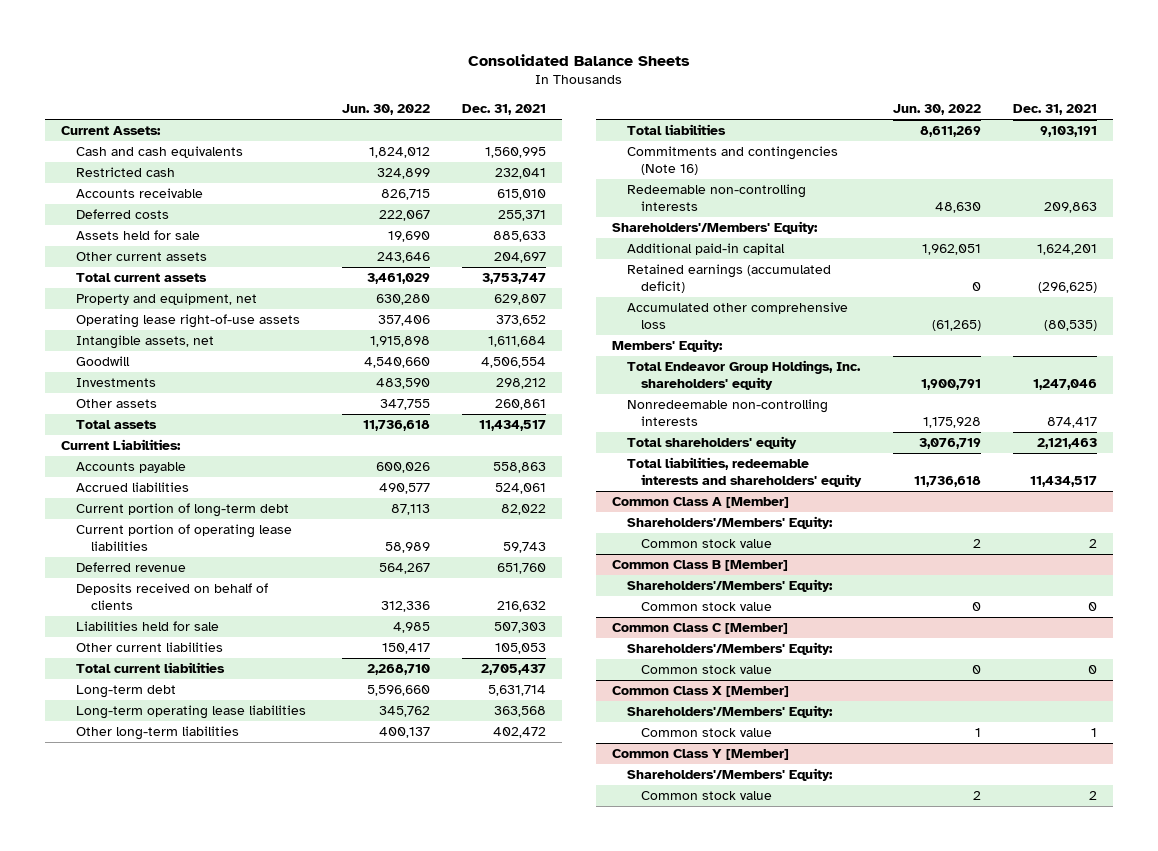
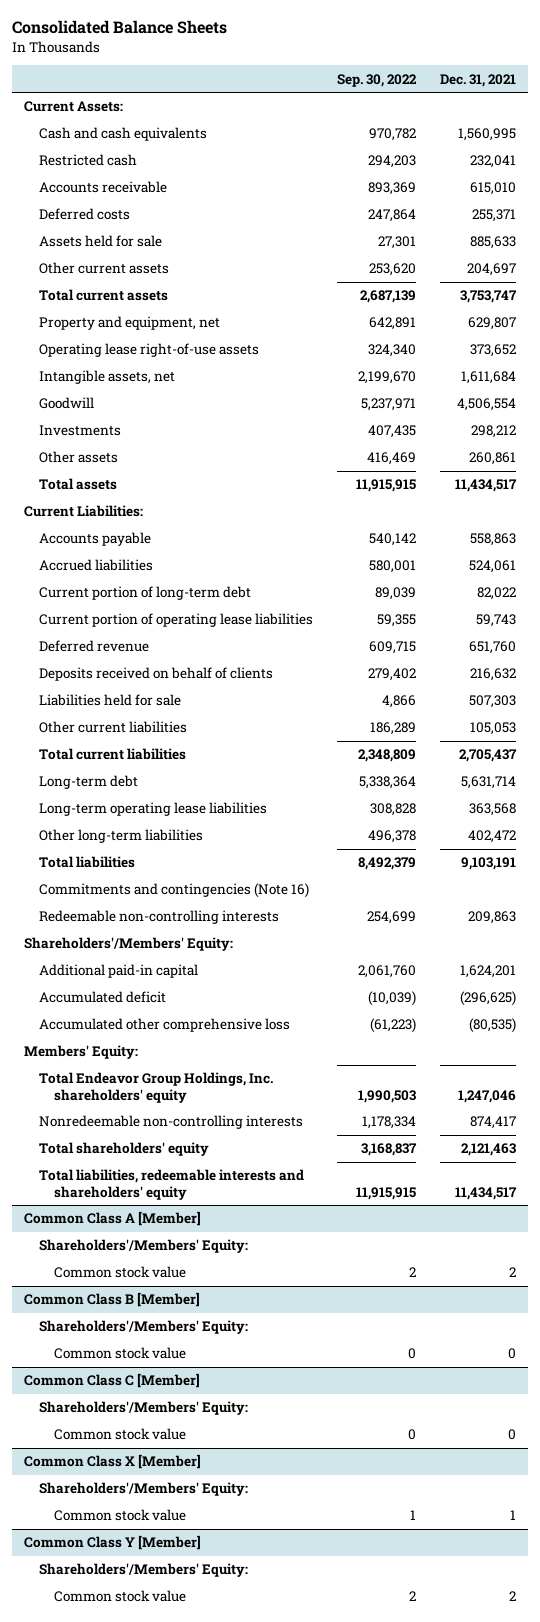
[342,104,431,116] Jun. 30, 2022 -> none
none -> [337,73,418,87] Sep. 30, 2022
[626,264,831,294] Retained earnings (accumulated deficit) -> [38,991,166,1004] Accumulated deficit

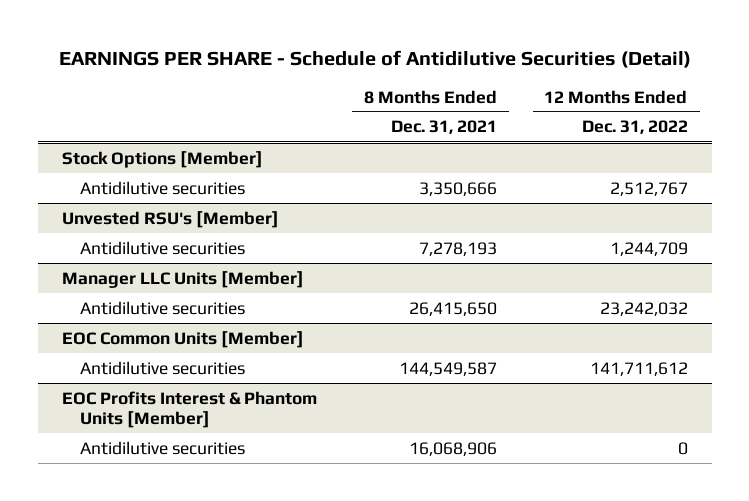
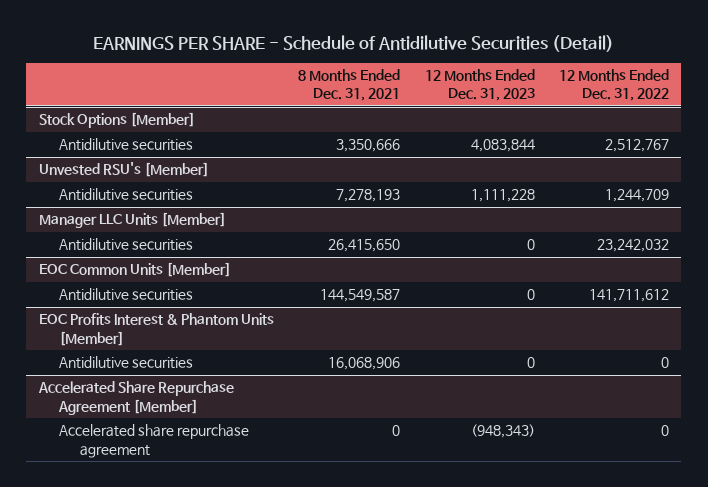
none -> [424,69,535,102] 12 Months Ended Dec. 31, 2023
none -> [37,381,234,415] Accelerated Share Repurchase Agreement [Member]
none -> [59,424,250,458] Accelerated share repurchase agreement

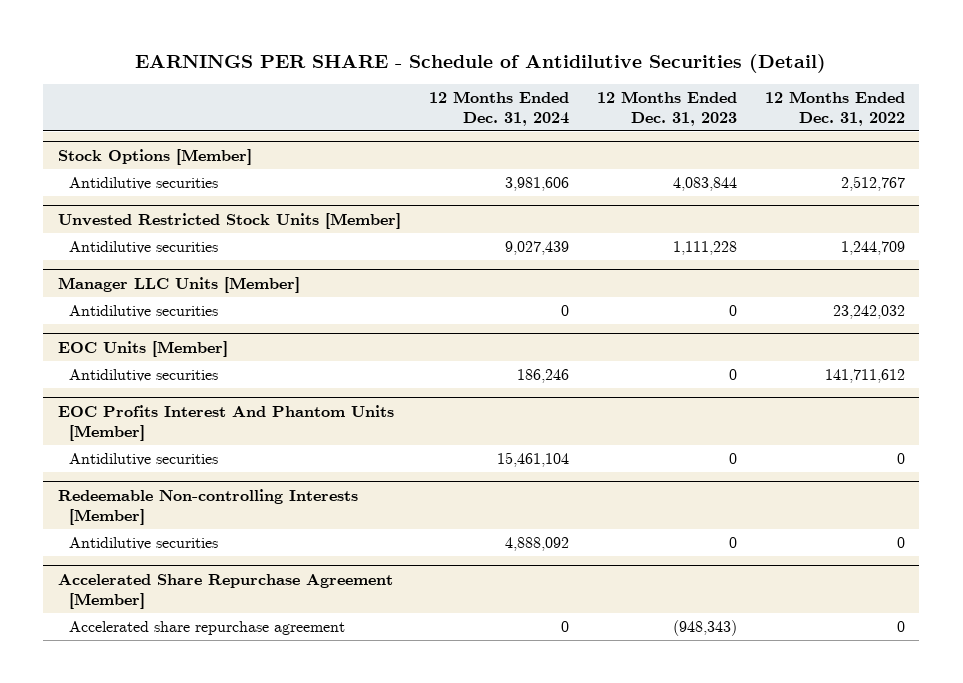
[298,69,401,102] 8 Months Ended Dec. 31, 2021 -> none
none -> [428,91,569,126] 12 Months Ended Dec. 31, 2024
[38,162,209,178] Unvested RSU's [Member] -> [57,212,401,229] Unvested Restricted Stock Units [Member]
[38,262,231,278] EOC Common Units [Member] -> [57,340,228,357] EOC Units [Member]
[38,313,274,346] EOC Profits Interest & Phantom Units [Member] -> [57,404,394,441] EOC Profits Interest And Phantom Units [Member]
none -> [57,488,358,525] Redeemable Non-controlling Interests [Member]
none -> [69,536,219,550] Antidilutive securities

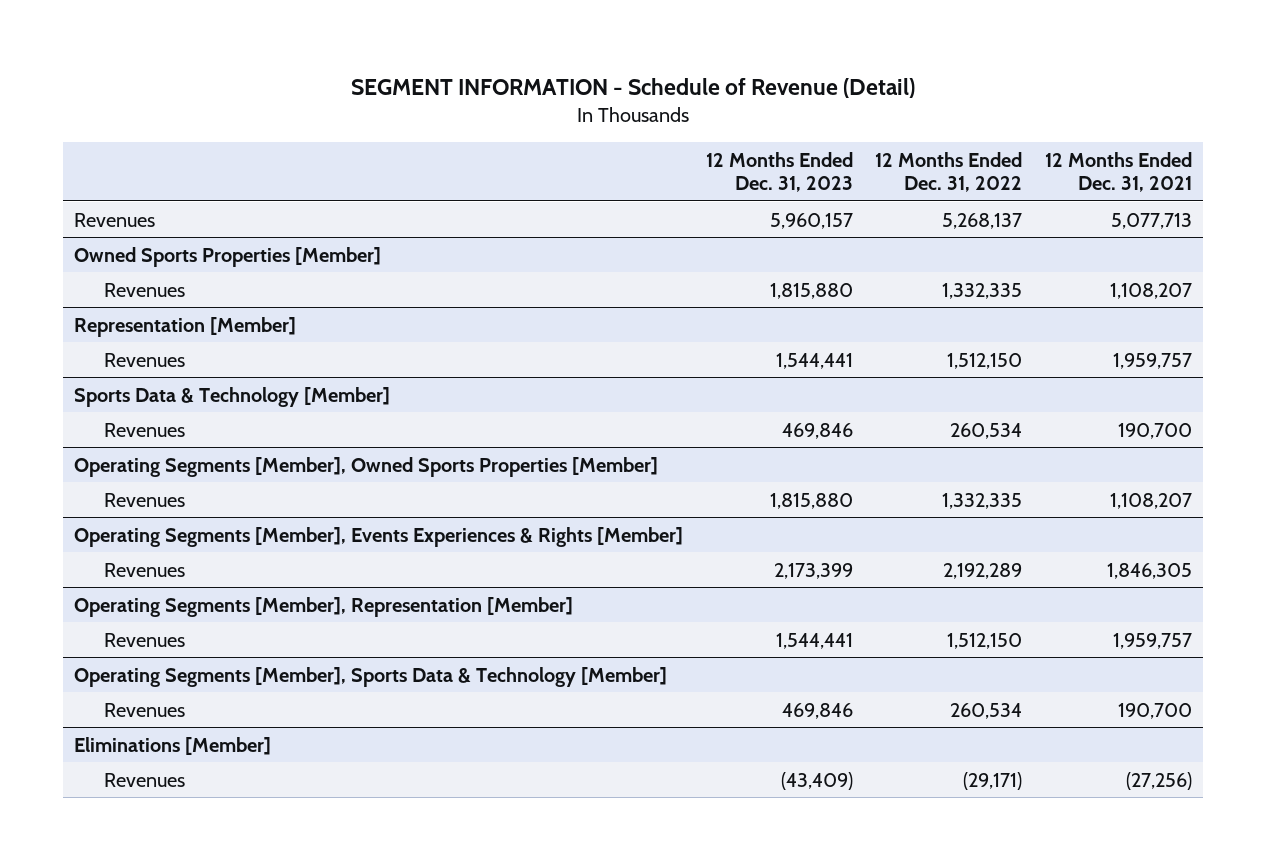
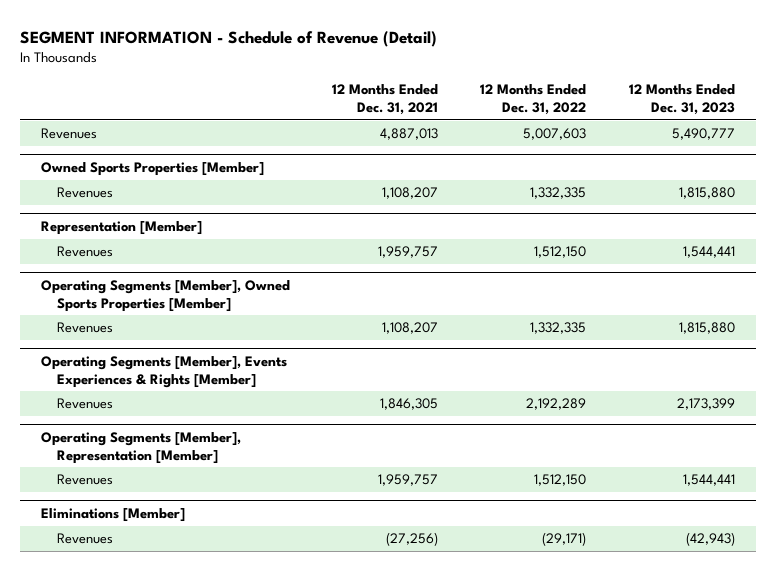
[769,212,853,229] 5,960,157 -> [671,128,735,141] 5,490,777
[942,212,1023,229] 5,268,137 -> [523,128,587,141] 5,007,603
[1110,212,1192,229] 5,077,713 -> [380,128,439,141] 4,887,013
[74,386,391,407] Sports Data & Technology [Member] -> none
[104,422,186,437] Revenues -> none
[74,666,668,687] Operating Segments [Member], Sports Data & Technology [Member] -> none
[104,702,186,717] Revenues -> none
[780,771,853,790] (43,409) -> [685,532,735,547] (42,943)

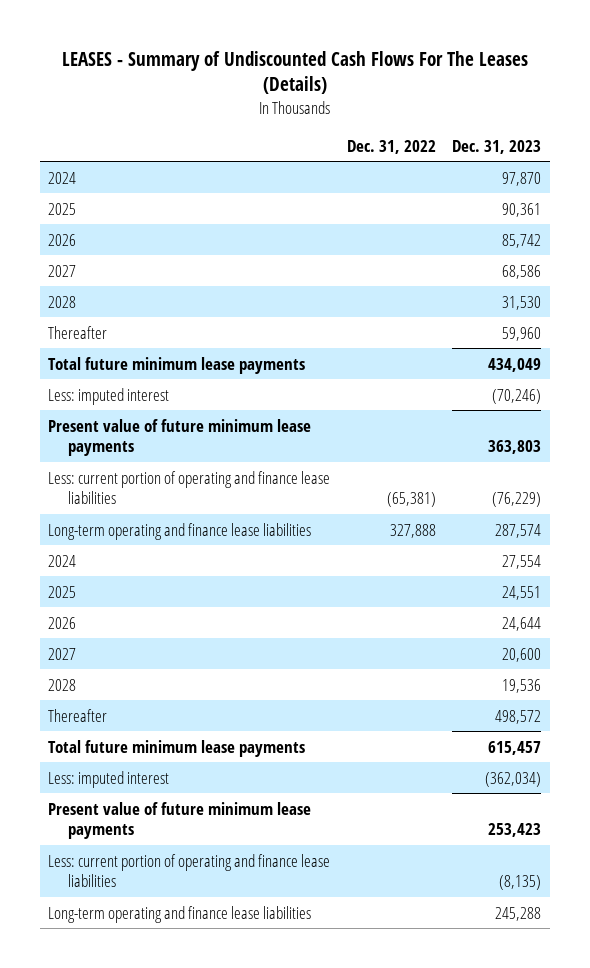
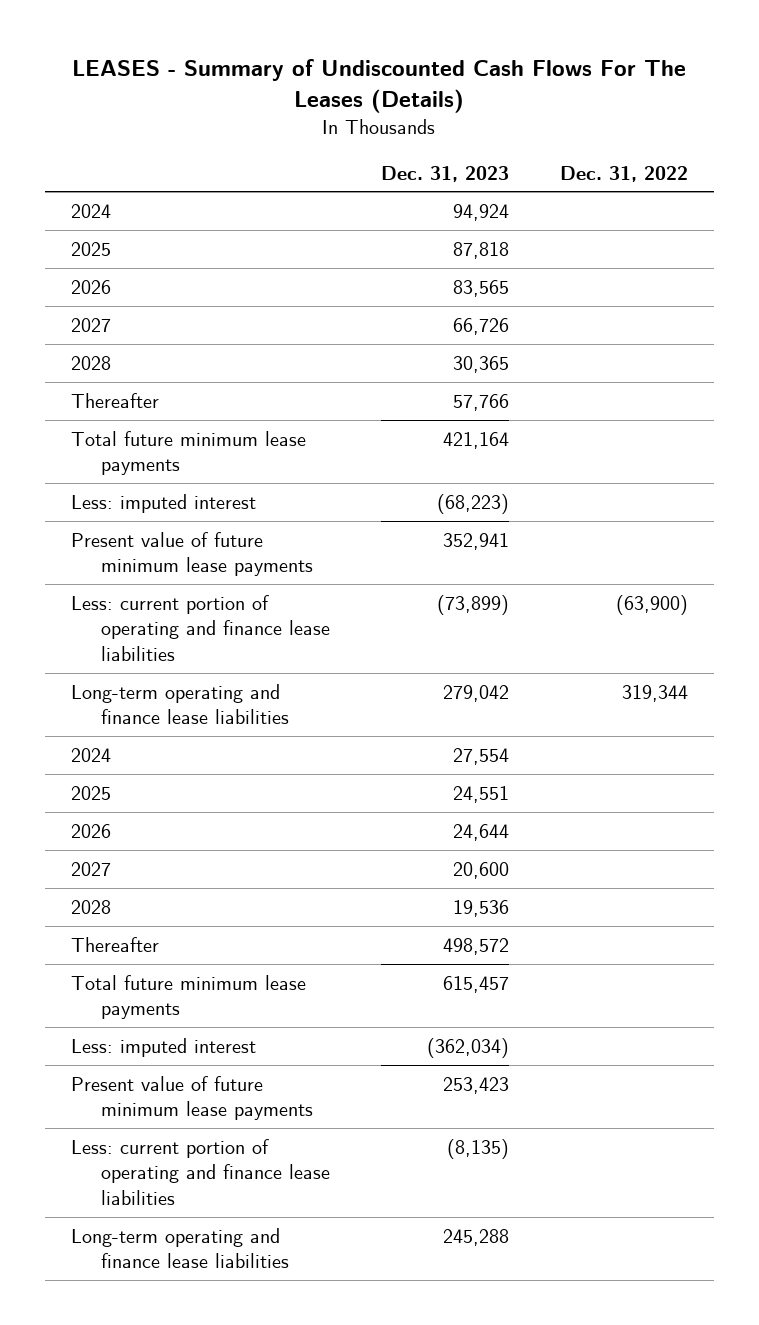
[502,171,542,186] 97,870 -> [452,203,509,221] 94,924
[502,202,542,217] 90,361 -> [452,241,509,259] 87,818
[502,233,542,248] 85,742 -> [452,279,509,297] 83,565
[502,264,542,279] 68,586 -> [452,317,509,335] 66,726
[502,295,542,310] 31,530 -> [452,355,509,373] 30,365
[502,326,542,341] 59,960 -> [452,393,509,411] 57,766
[488,357,542,372] 434,049 -> [442,431,509,449] 421,164
[492,388,542,404] (70,246) -> [436,493,509,514] (68,223)
[488,440,542,455] 363,803 -> [442,532,509,550] 352,941
[386,492,436,508] (65,381) -> [616,594,689,615] (63,900)
[492,492,542,508] (76,229) -> [436,594,509,615] (73,899)
[389,523,436,538] 327,888 -> [622,684,689,702] 319,344
[495,523,542,538] 287,574 -> [442,684,509,702] 279,042

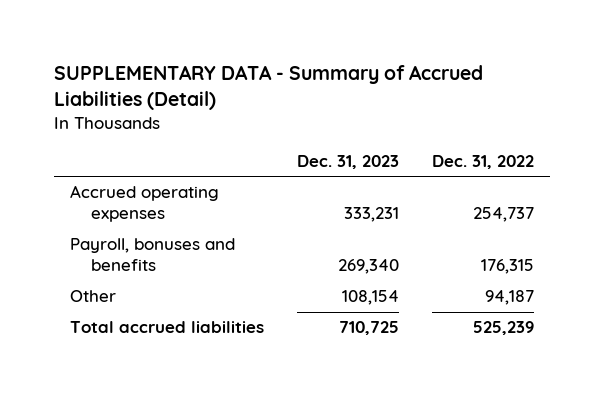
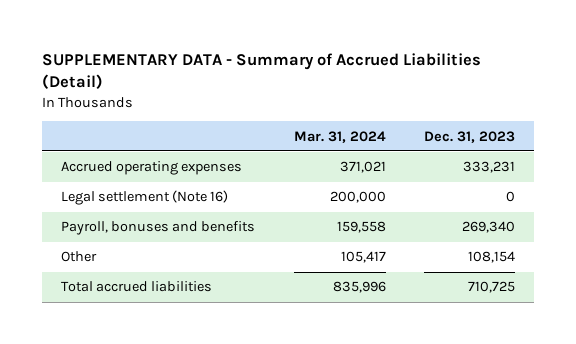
[432,154,535,169] Dec. 31, 2022 -> none
none -> [293,130,386,143] Mar. 31, 2024
none -> [61,190,229,206] Legal settlement (Note 16)

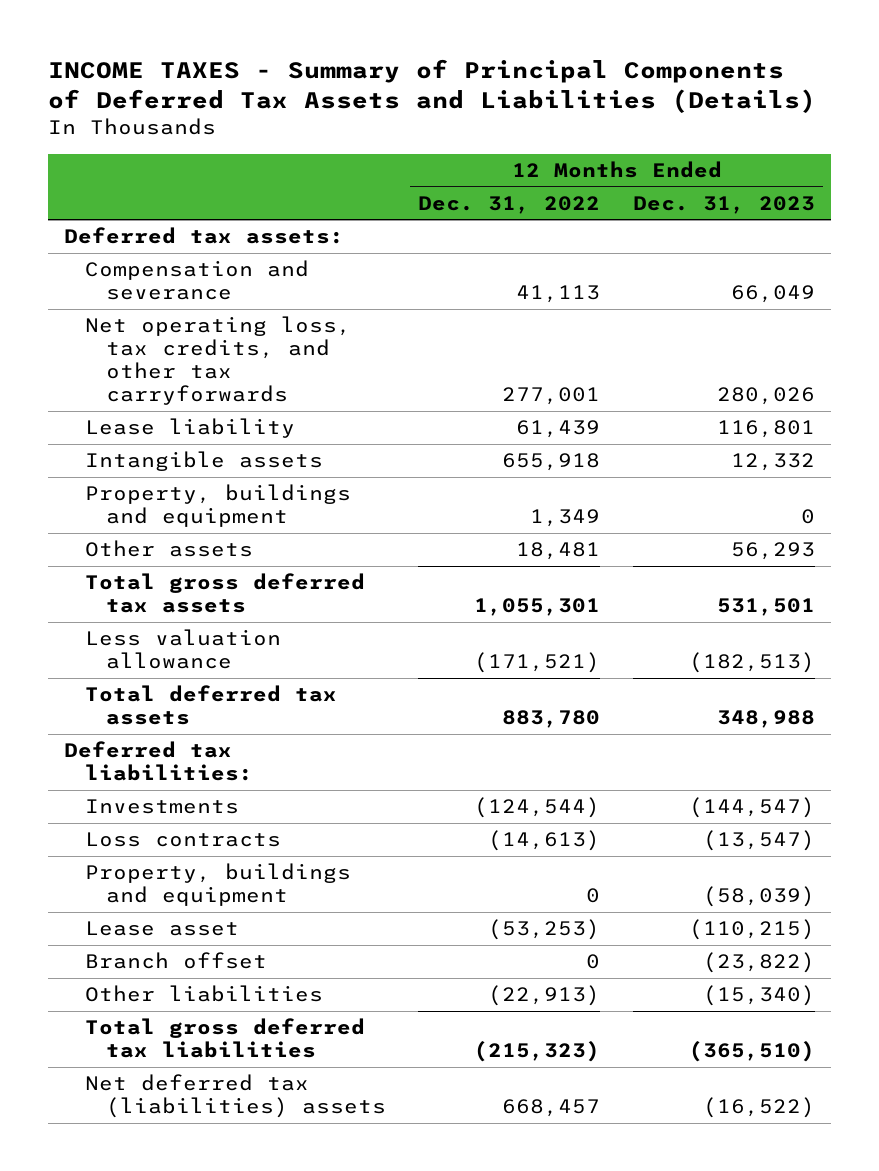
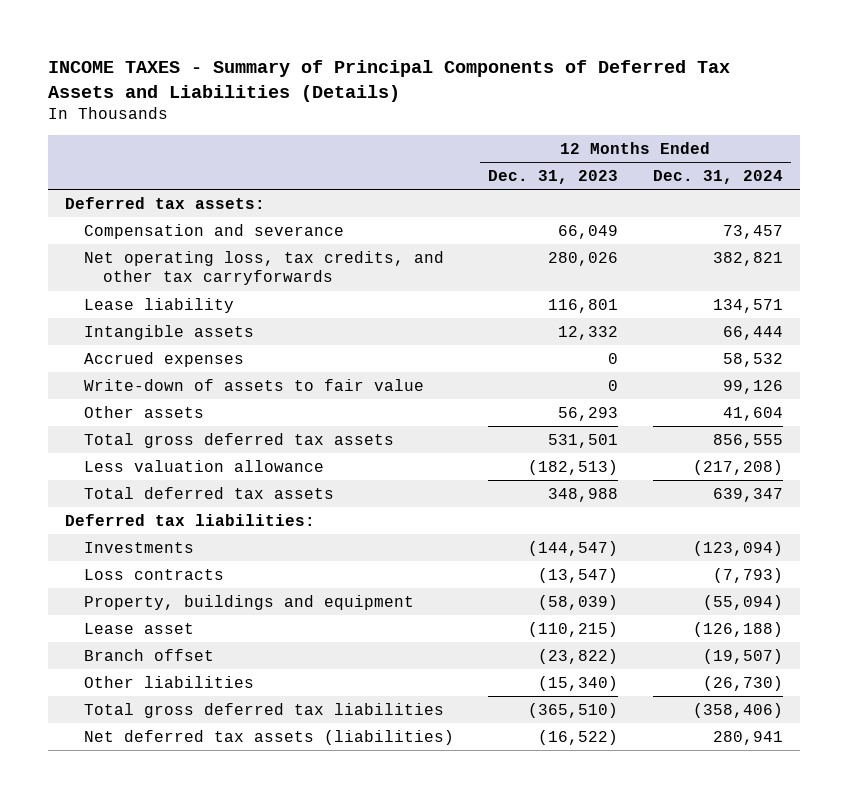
[418,195,601,214] Dec. 31, 2022 -> none
none -> [652,169,783,184] Dec. 31, 2024
[84,484,351,528] Property, buildings and equipment -> none
none -> [83,351,244,367] Accrued expenses
none -> [83,378,424,391] Write-down of assets to fair value
[84,1074,386,1119] Net deferred tax (liabilities) assets -> [83,729,454,745] Net deferred tax assets (liabilities)

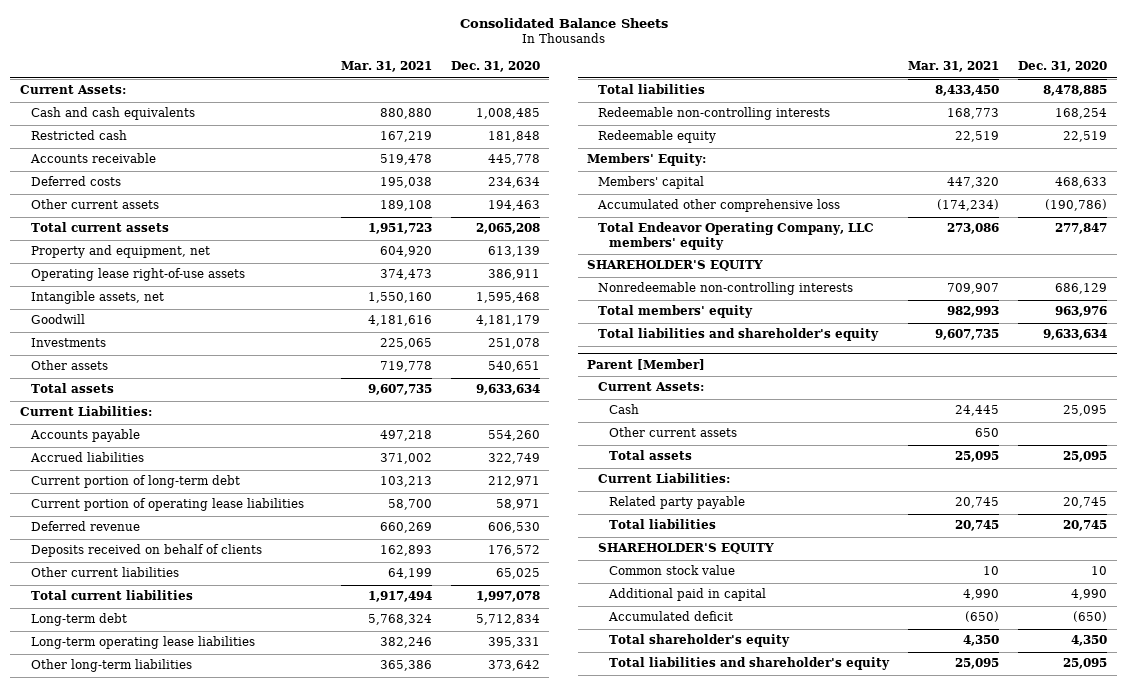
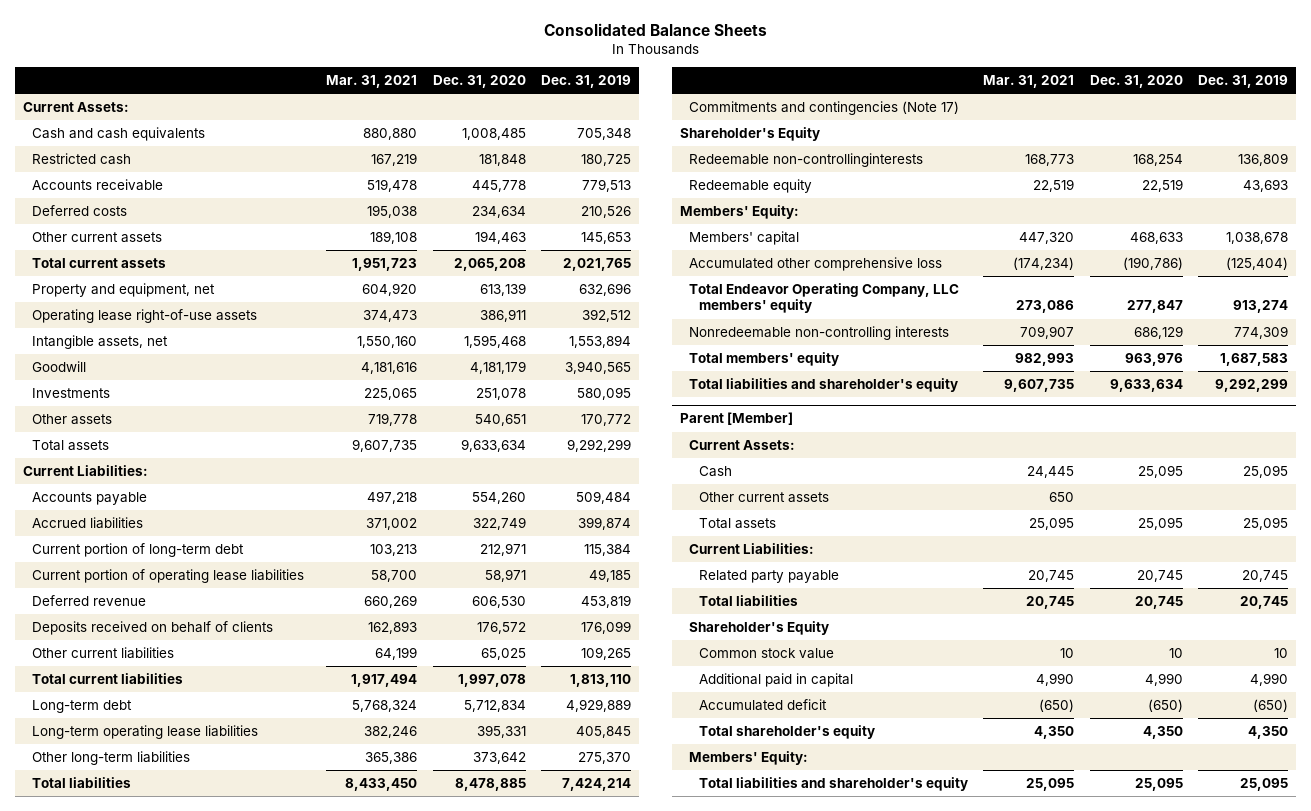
none -> [541,75,632,89] Dec. 31, 2019
none -> [689,101,960,116] Commitments and contingencies (Note 17)
none -> [679,127,820,142] Shareholder's Equity
[598,107,831,121] Redeemable non-controlling interests -> [689,153,924,168] Redeemable non-controllinginterests
[587,260,764,272] SHAREHOLDER'S EQUITY -> none
[598,543,775,555] SHAREHOLDER'S EQUITY -> [689,621,830,636] Shareholder's Equity
none -> [689,751,809,766] Members' Equity:

